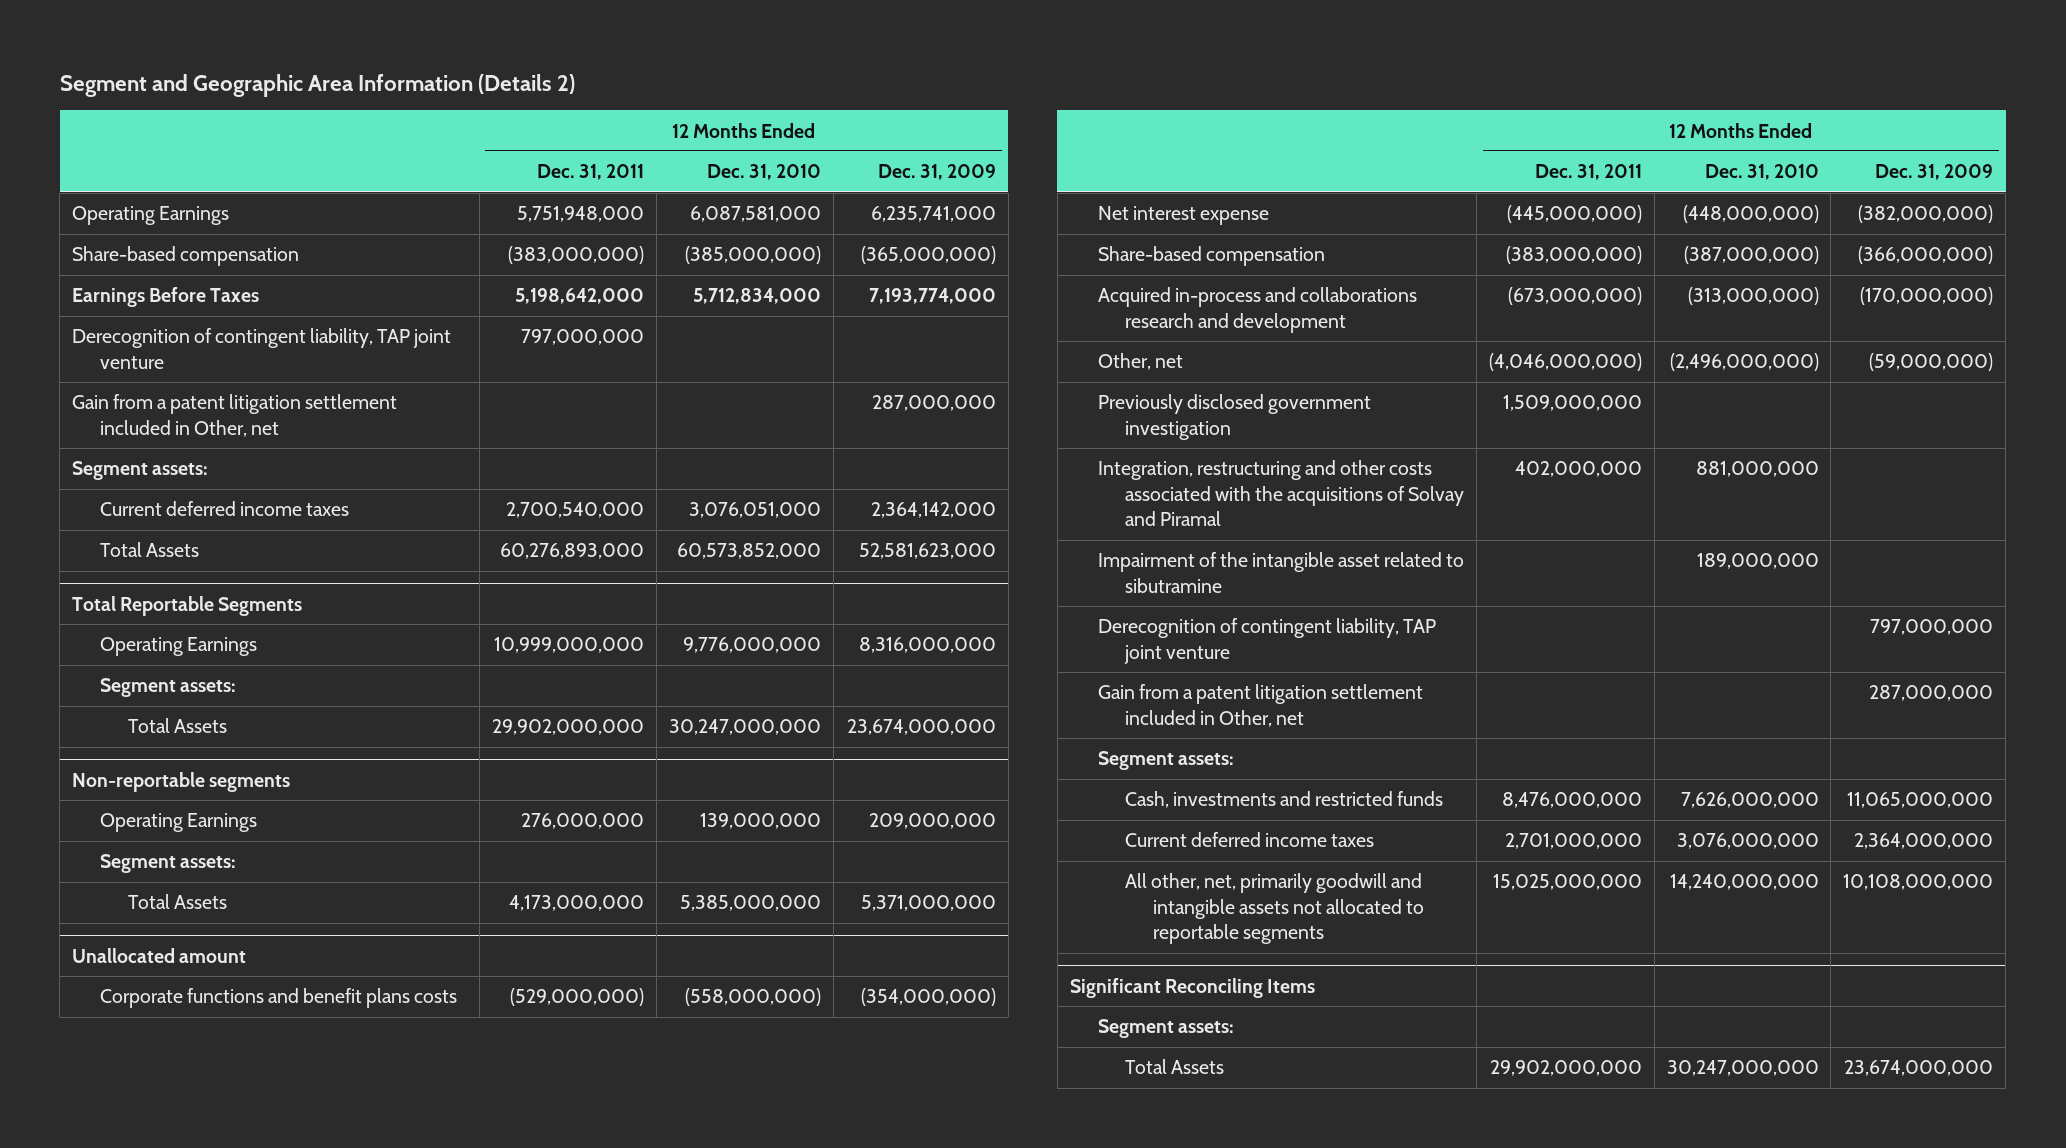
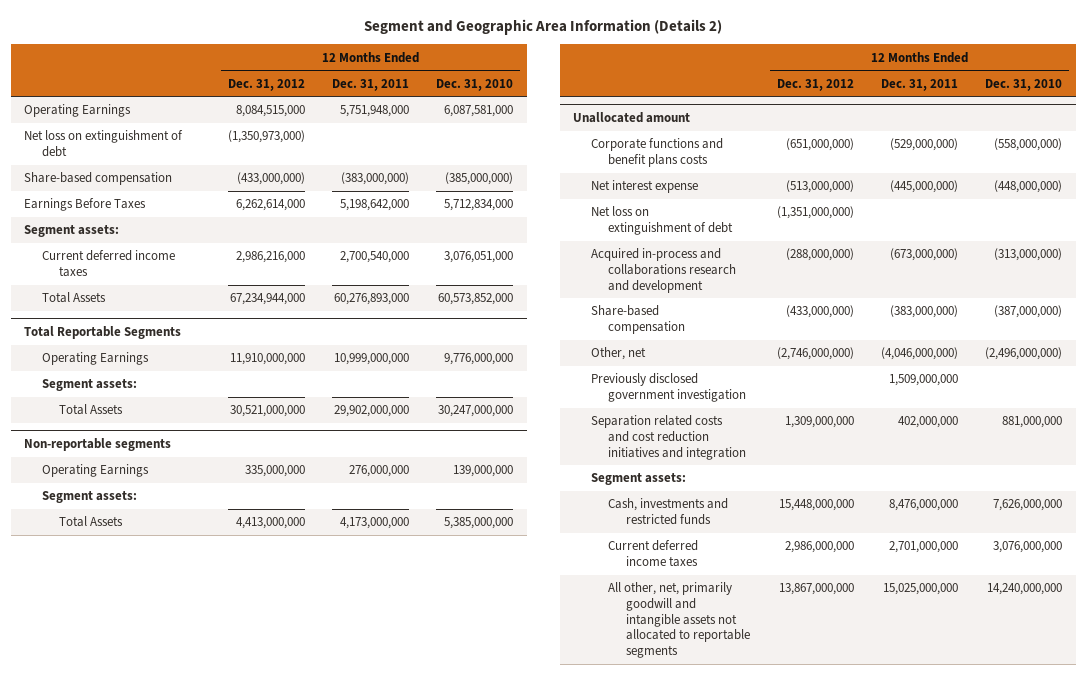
[877,164,996,181] Dec. 31, 2009 -> none
none -> [228,78,306,91] Dec. 31, 2012
none -> [24,130,184,158] Net loss on extinguishment of debt
[72,328,452,369] Derecognition of contingent liability, TAP joint venture -> none
[72,394,398,437] Gain from a patent litigation settlement included in Other, net -> none
none -> [590,206,734,236] Net loss on extinguishment of debt
[1097,246,1325,267] Share-based compensation -> [590,305,686,335] Share-based compensation
[1097,552,1464,593] Impairment of the intangible asset related to sibutramine -> none
[1097,618,1436,664] Derecognition of contingent liability, TAP joint venture -> none
[1097,684,1423,727] Gain from a patent litigation settlement included in Other, net -> none
[1097,460,1465,527] Integration, restructuring and other costs associated with the acquisitions of Solvay and Piramal -> [590,415,747,460] Separation related costs and cost reduction initiatives and integration
[1069,978,1315,999] Significant Reconciling Items -> none
[1097,1019,1234,1039] Segment assets: -> none
[1125,1059,1225,1075] Total Assets -> none

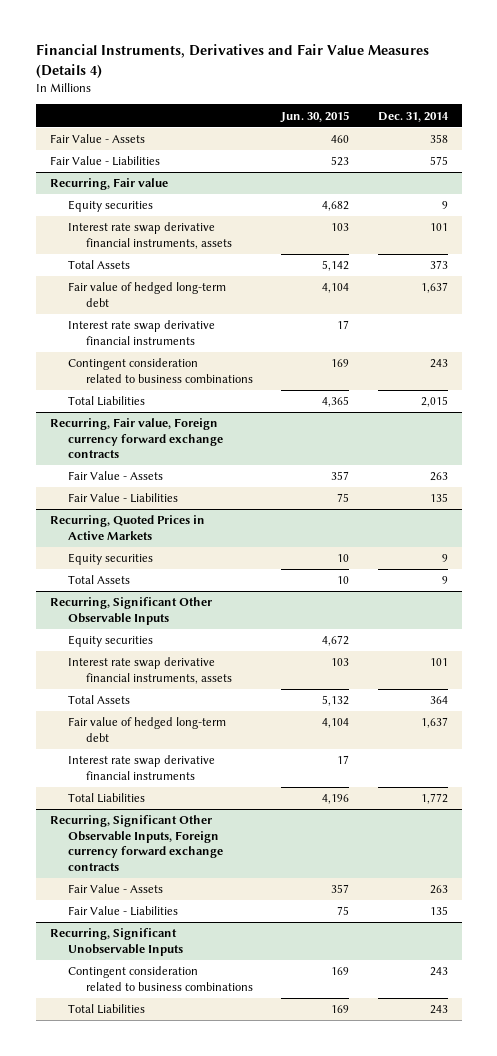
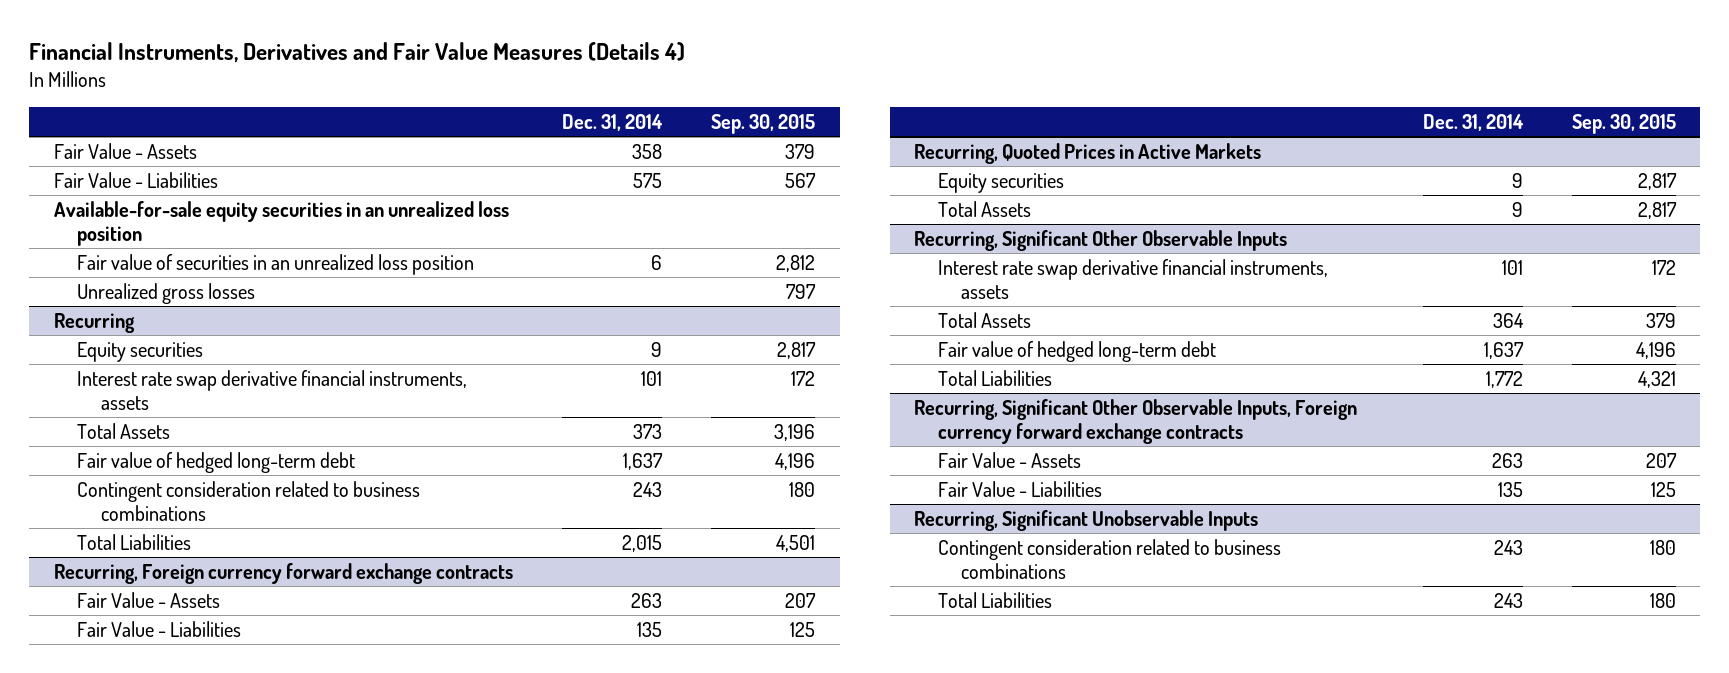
[280,110,350,123] Jun. 30, 2015 -> none
none -> [711,113,816,134] Sep. 30, 2015
[49,178,168,191] Recurring, Fair value -> none
none -> [53,200,509,246] Available-for-sale equity securities in an unrealized loss position
none -> [77,253,475,275] Fair value of securities in an unrealized loss position
none -> [77,282,256,304] Unrealized gross losses
none -> [53,312,135,333] Recurring
[67,320,215,345] Interest rate swap derivative financial instruments -> none
[49,418,223,459] Recurring, Fair value, Foreign currency forward exchange contracts -> [53,562,513,584] Recurring, Foreign currency forward exchange contracts
[67,635,153,648] Equity securities -> none
[67,755,215,780] Interest rate swap derivative financial instruments -> none

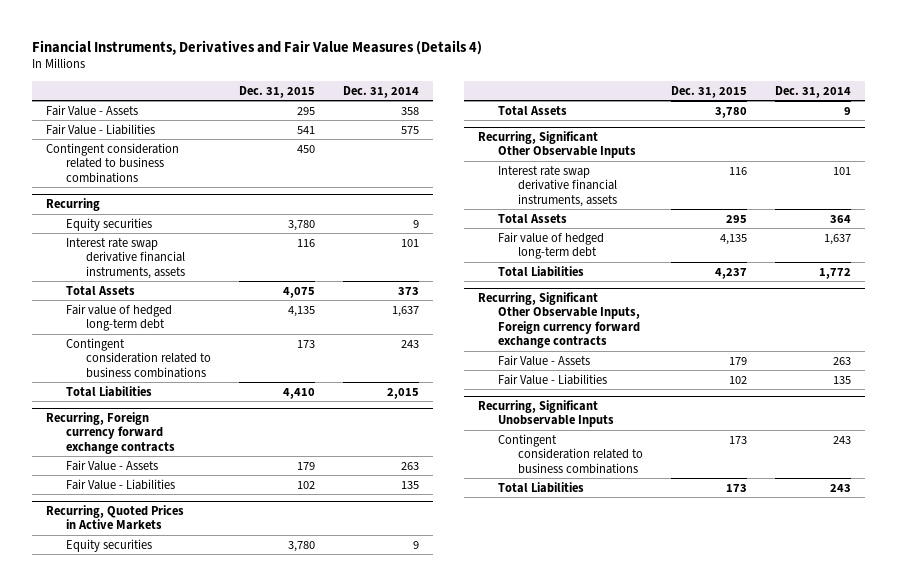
[711,113,816,134] Sep. 30, 2015 -> none
none -> [239,85,316,98] Dec. 31, 2015
[53,200,509,246] Available-for-sale equity securities in an unrealized loss position -> none
[77,253,475,275] Fair value of securities in an unrealized loss position -> none
[77,282,256,304] Unrealized gross losses -> none
none -> [46,142,180,183] Contingent consideration related to business combinations

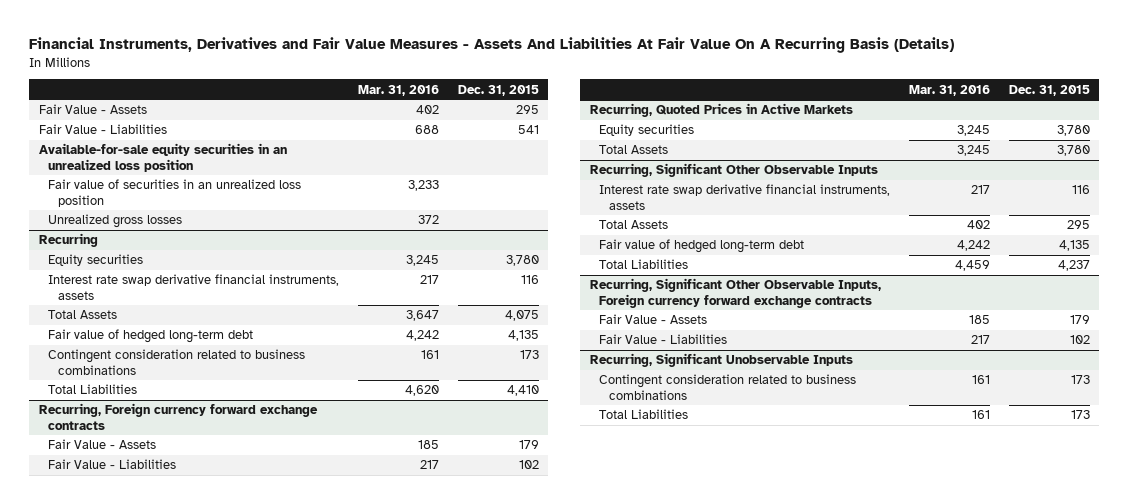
[32,39,483,55] Financial Instruments, Derivatives and Fair Value Measures (Details 4) -> [29,37,955,54] Financial Instruments, Derivatives and Fair Value Measures - Assets And Liabilities At Fair Value On A Recurring Basis (Details)
[343,85,420,98] Dec. 31, 2014 -> none
none -> [358,84,440,96] Mar. 31, 2016
[46,142,180,183] Contingent consideration related to business combinations -> none
none -> [38,143,287,172] Available-for-sale equity securities in an unrealized loss position
none -> [48,179,302,207] Fair value of securities in an unrealized loss position
none -> [48,214,183,229] Unrealized gross losses

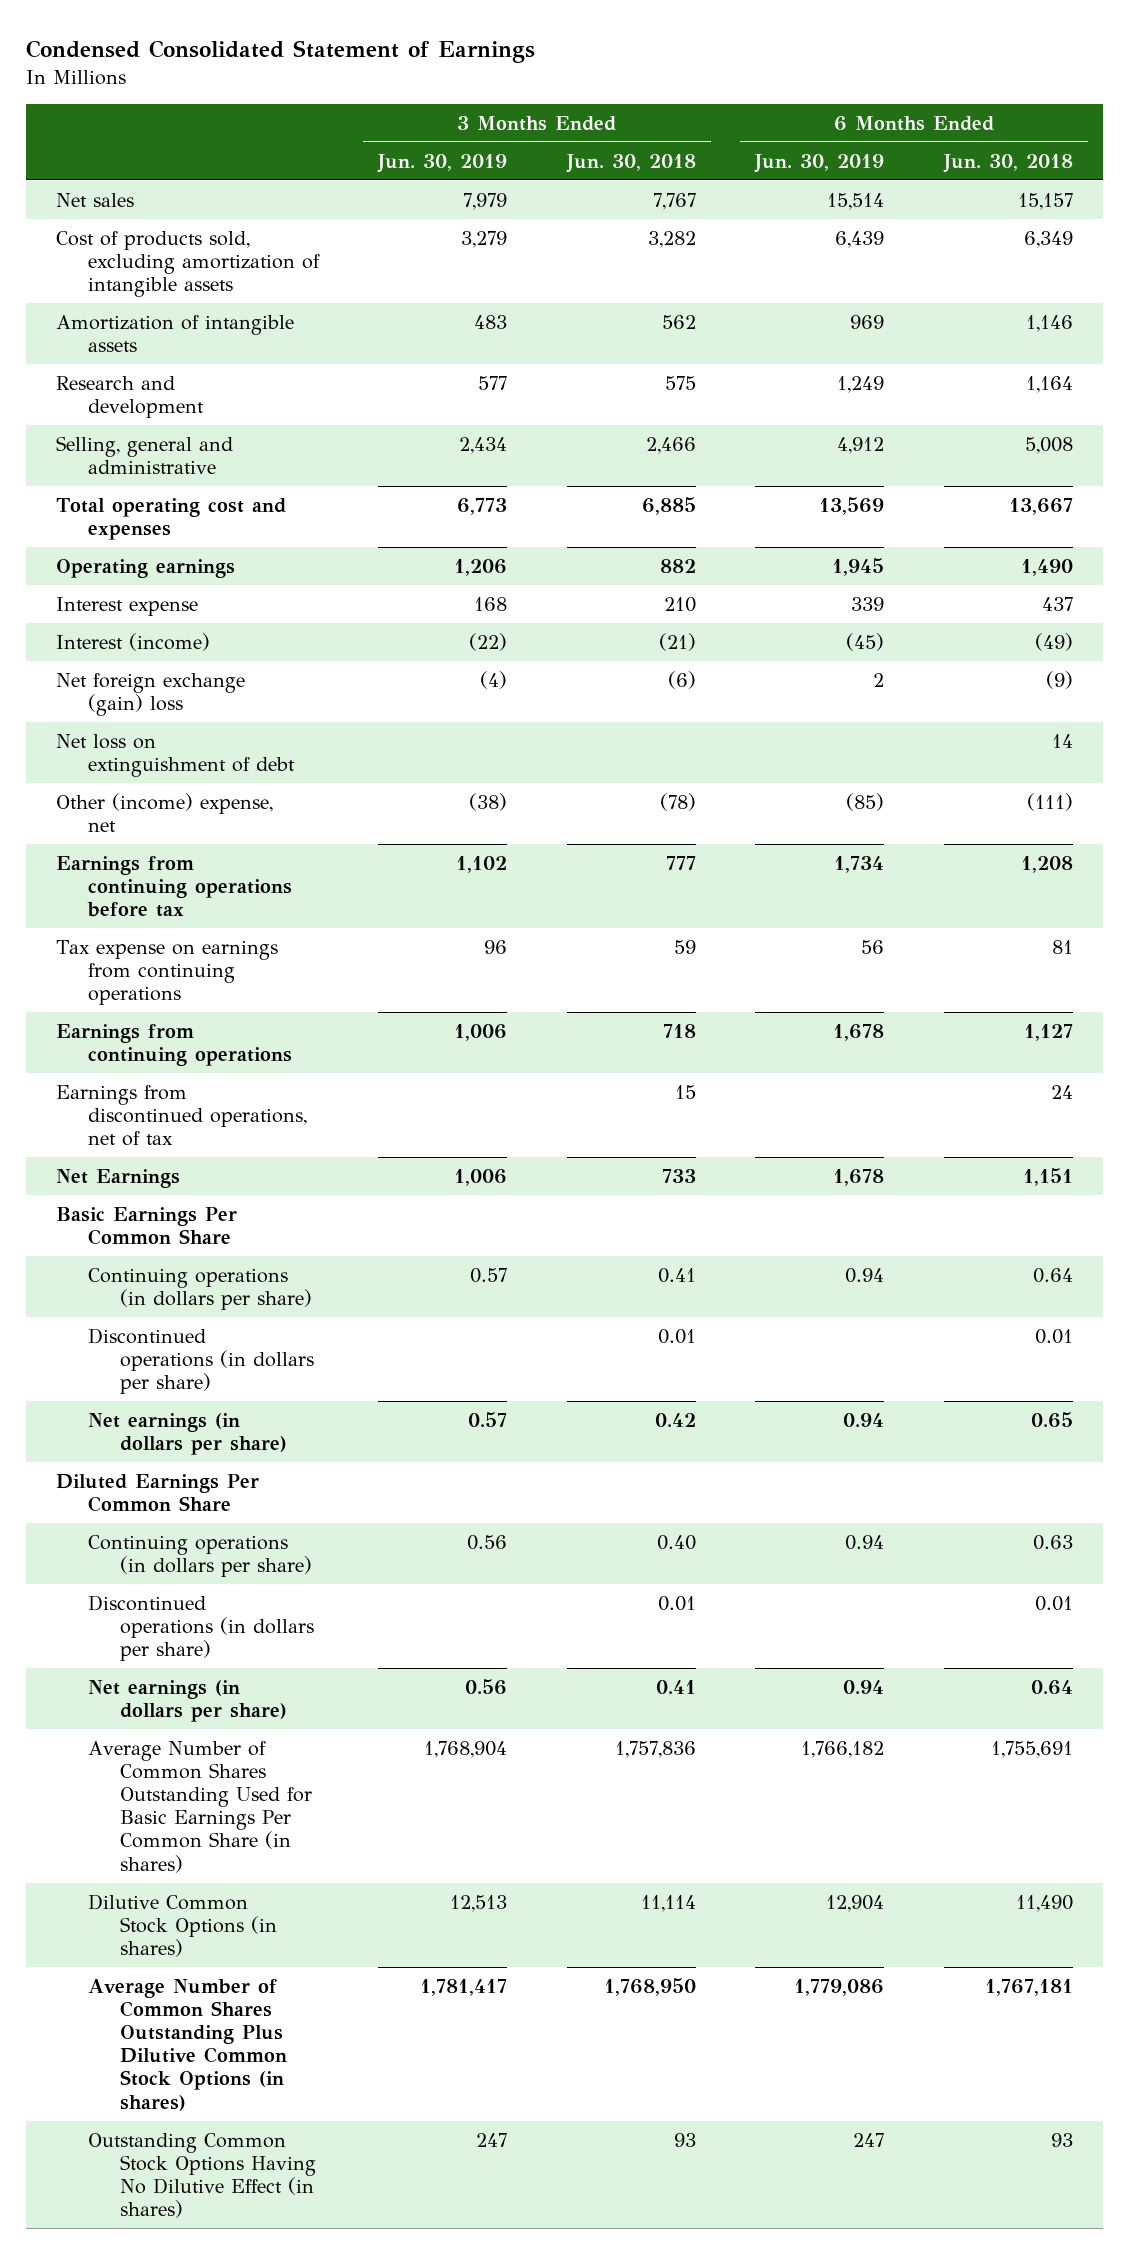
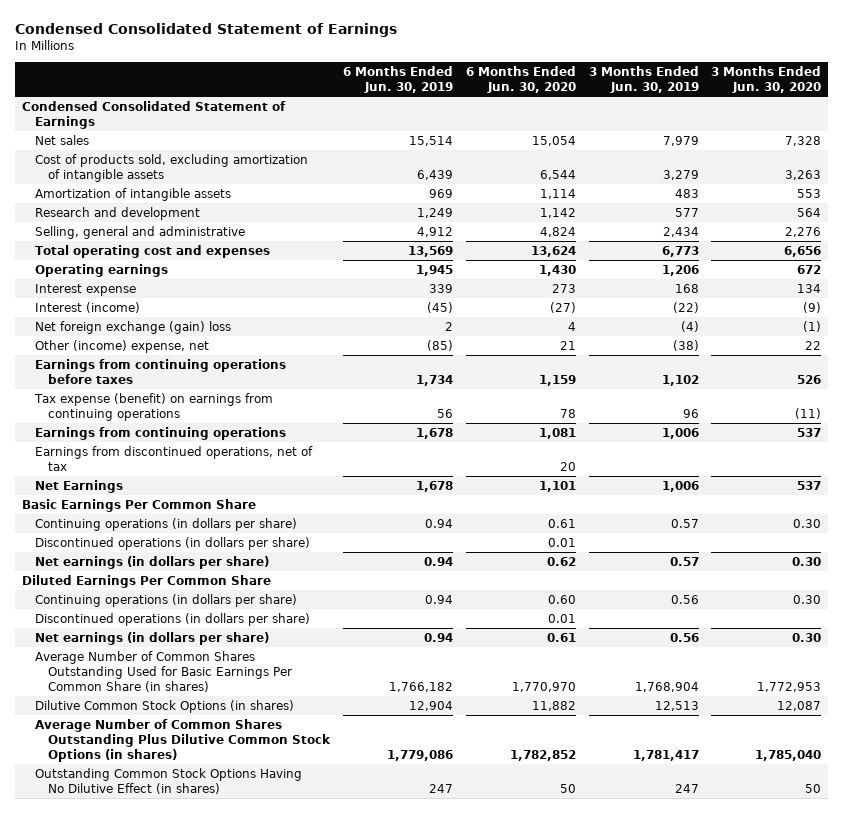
[565,153,696,173] Jun. 30, 2018 -> none
[942,153,1073,173] Jun. 30, 2018 -> none
none -> [465,66,576,93] 6 Months Ended Jun. 30, 2020
none -> [711,66,822,93] 3 Months Ended Jun. 30, 2020
none -> [21,101,286,129] Condensed Consolidated Statement of Earnings
[56,733,295,777] Net loss on extinguishment of debt -> none
[56,855,292,918] Earnings from continuing operations before tax -> [34,359,286,384] Earnings from continuing operations before taxes
[56,939,279,1006] Tax expense on earnings from continuing operations -> [33,393,273,421] Tax expense (benefit) on earnings from continuing operations

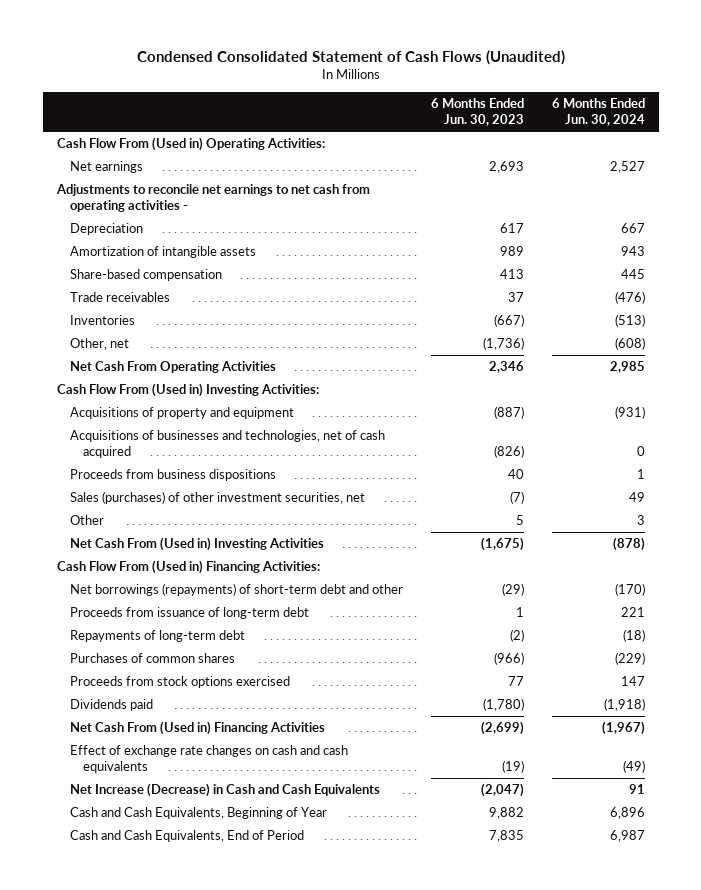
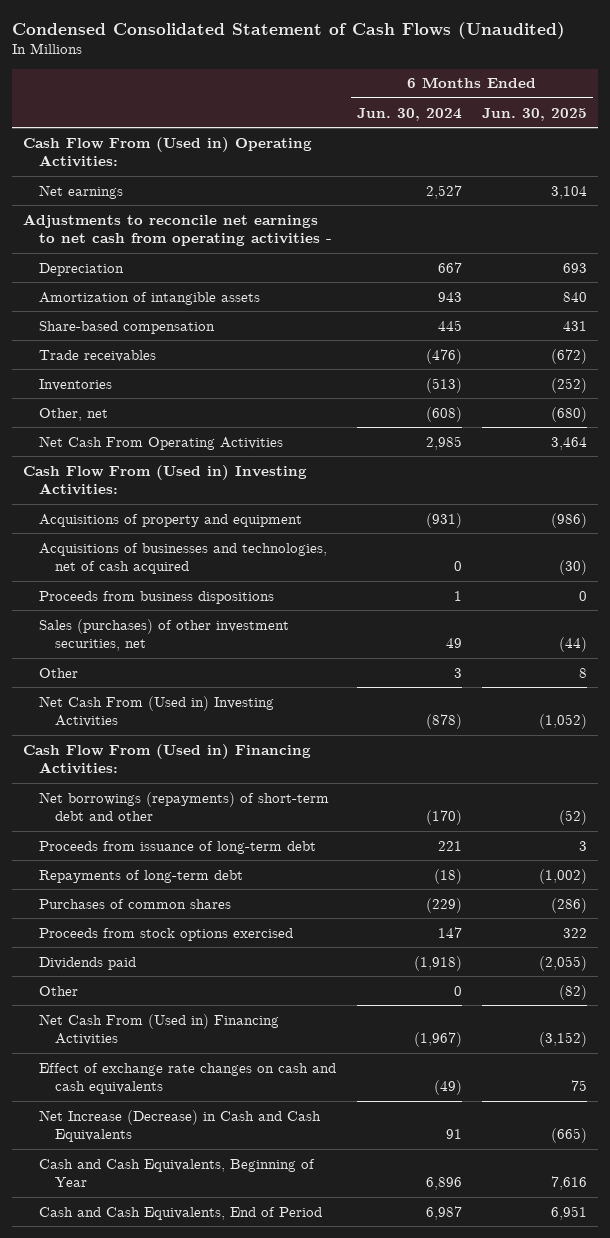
[430,97,524,127] 6 Months Ended Jun. 30, 2023 -> none
none -> [482,107,588,121] Jun. 30, 2025
none -> [38,985,78,996] Other

